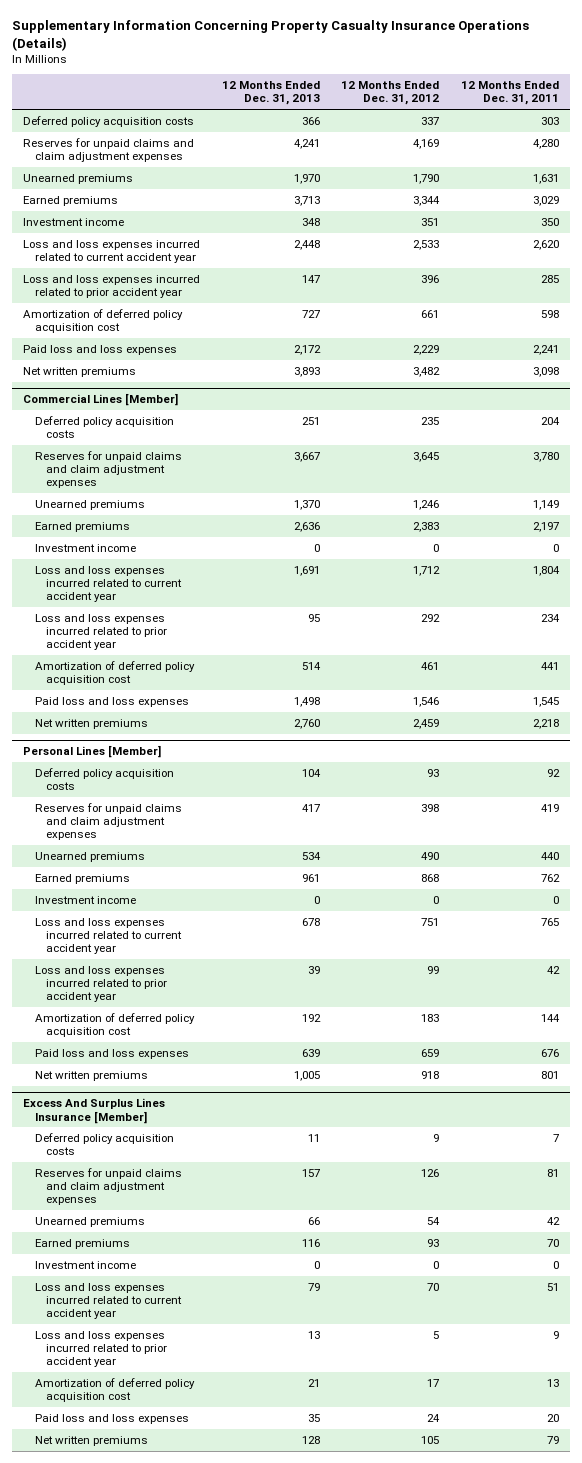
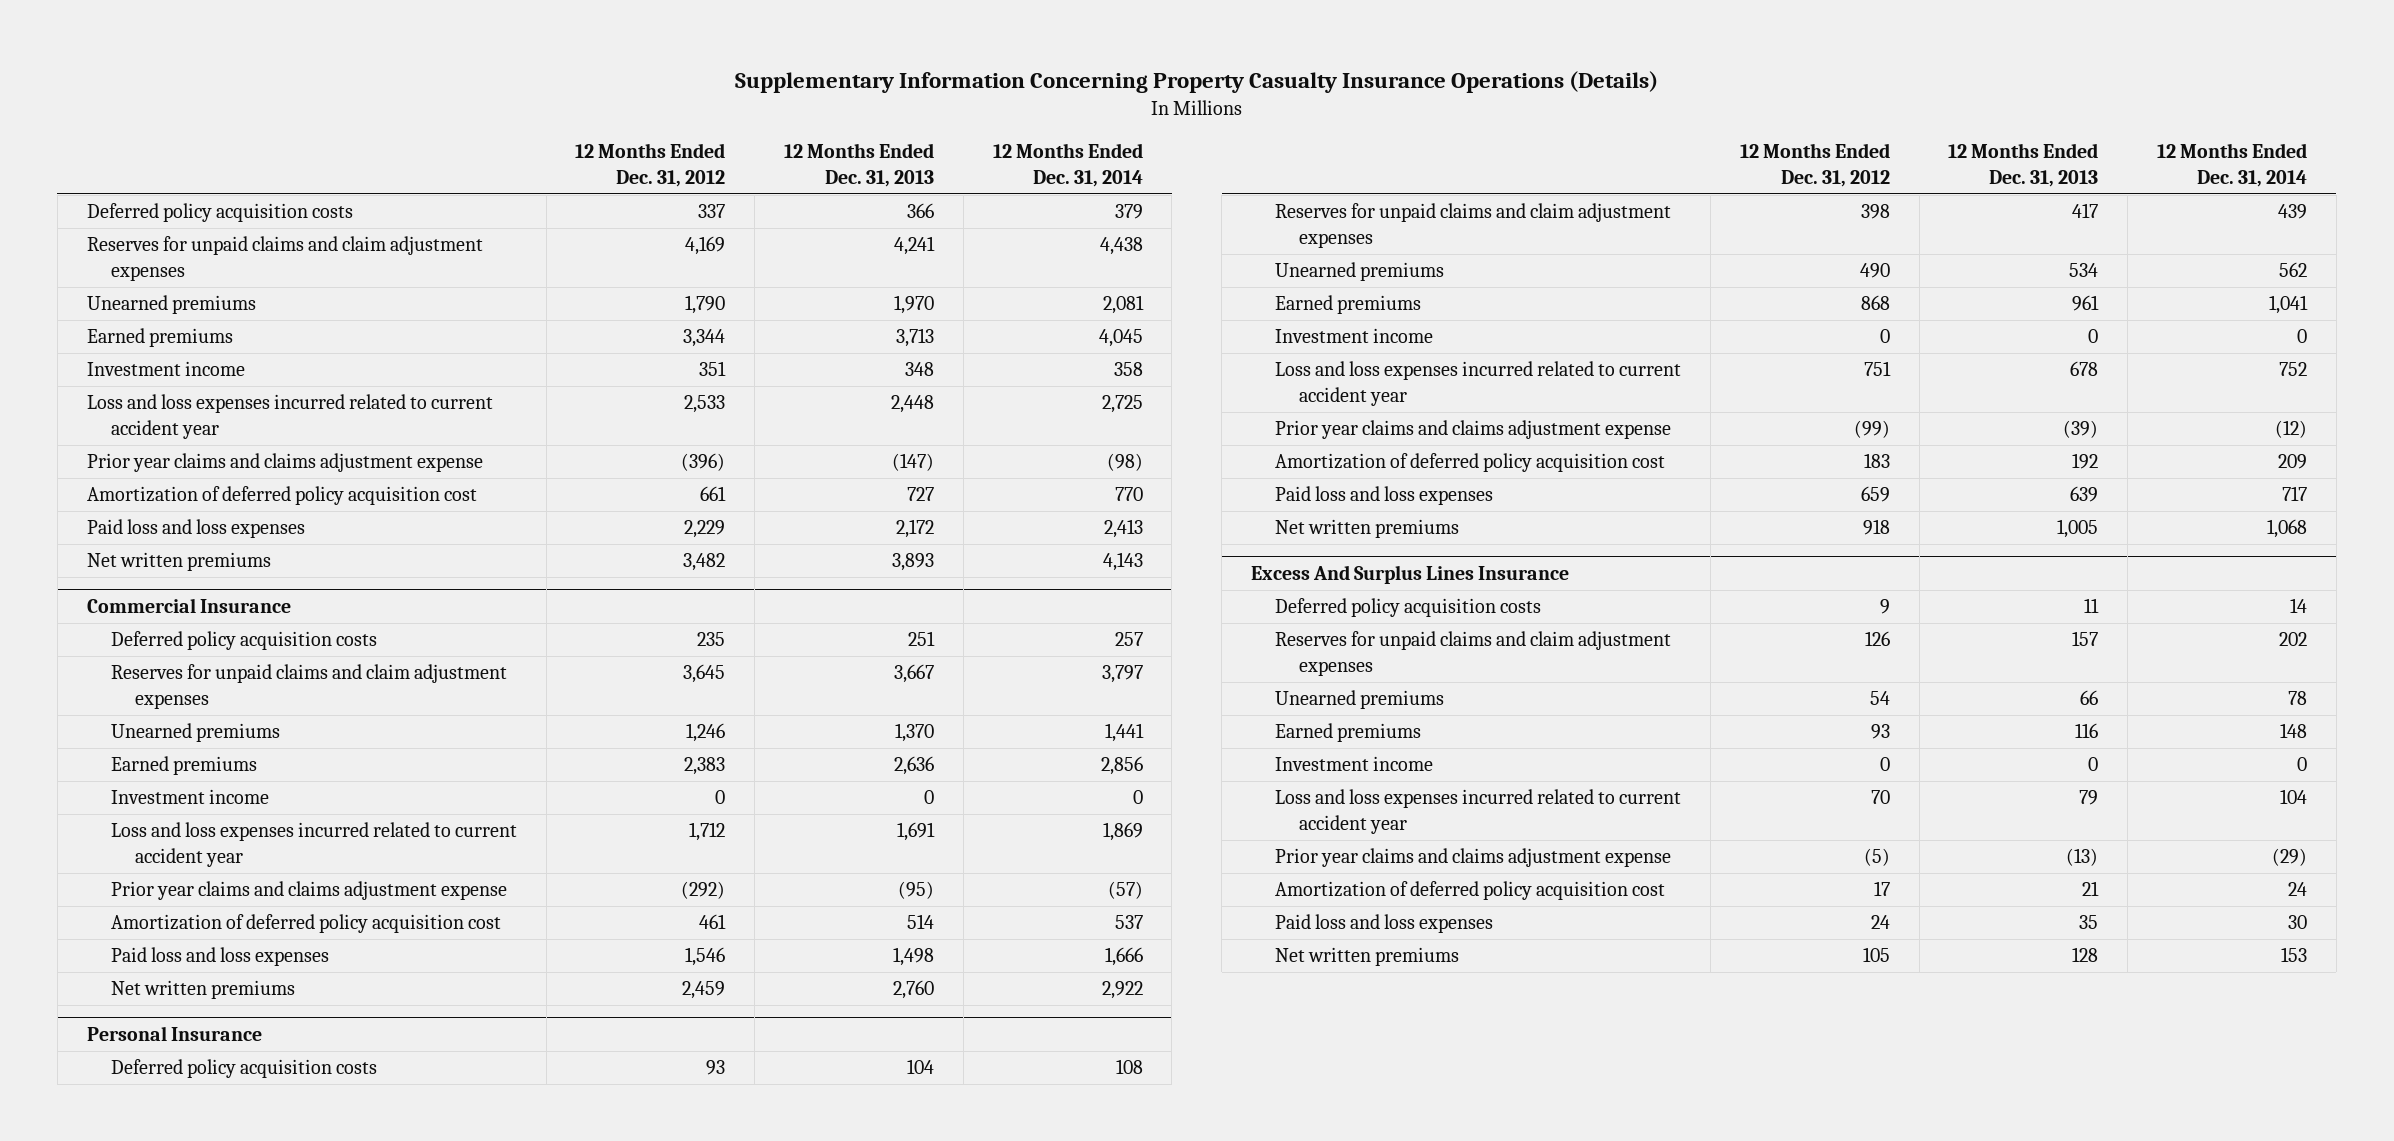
[460,81,559,106] 12 Months Ended Dec. 31, 2011 -> none
none -> [992,143,1143,187] 12 Months Ended Dec. 31, 2014
[23,274,201,299] Loss and loss expenses incurred related to prior accident year -> [86,453,483,473] Prior year claims and claims adjustment expense
[301,274,320,283] 147 -> [892,453,935,472] (147)
[421,274,440,283] 396 -> [681,453,726,472] (396)
[23,393,179,407] Commercial Lines [Member] -> none
none -> [86,598,291,614] Commercial Insurance
[34,613,167,651] Loss and loss expenses incurred related to prior accident year -> [110,881,507,901] Prior year claims and claims adjustment expense
[307,613,320,622] 95 -> [898,881,935,900] (95)
[421,613,441,622] 292 -> [681,881,726,900] (292)
[23,745,162,759] Personal Lines [Member] -> none
none -> [86,1026,262,1042] Personal Insurance
[34,965,167,1003] Loss and loss expenses incurred related to prior accident year -> [1275,420,1672,440] Prior year claims and claims adjustment expense
[307,965,320,974] 39 -> [2063,420,2099,439] (39)
[427,965,440,974] 99 -> [1853,420,1890,439] (99)
[23,1098,166,1124] Excess And Surplus Lines Insurance [Member] -> [1250,565,1569,585] Excess And Surplus Lines Insurance
[34,1330,167,1368] Loss and loss expenses incurred related to prior accident year -> [1275,848,1672,868] Prior year claims and claims adjustment expense
[307,1330,320,1339] 13 -> [2066,848,2099,867] (13)
[433,1330,440,1339] 5 -> [1863,848,1890,867] (5)

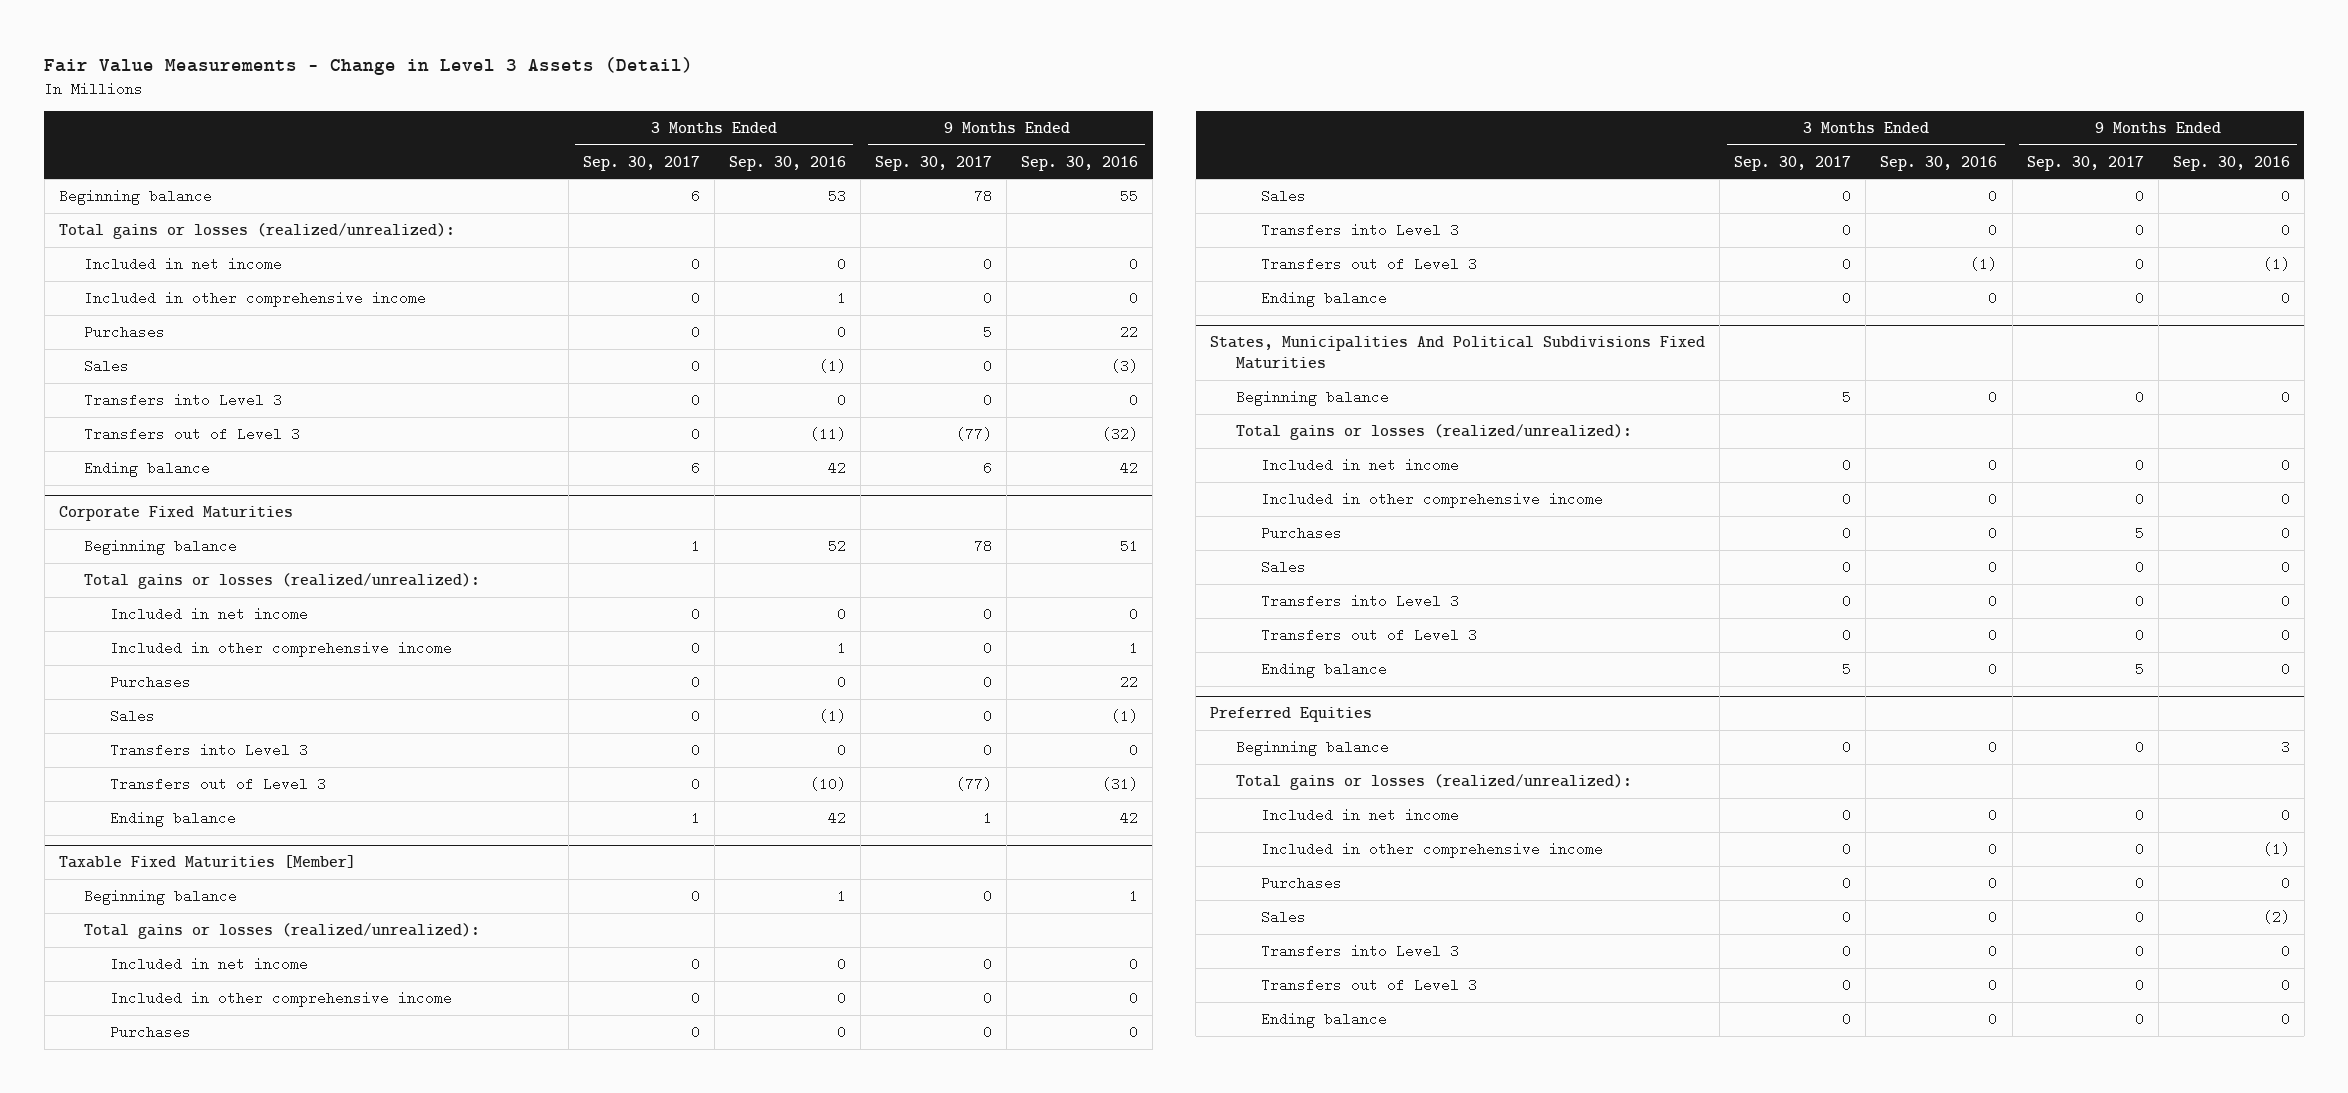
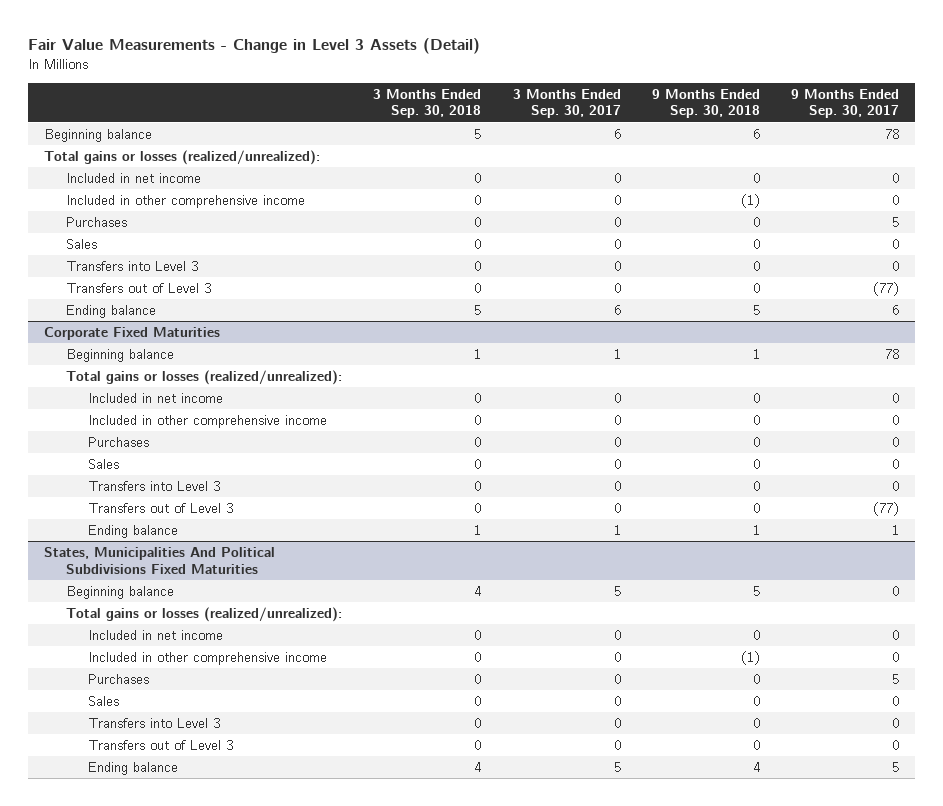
[728,155,846,171] Sep. 30, 2016 -> none
[1021,155,1139,171] Sep. 30, 2016 -> none
none -> [373,88,482,119] 3 Months Ended Sep. 30, 2018
none -> [651,88,760,119] 9 Months Ended Sep. 30, 2018
[58,855,356,869] Taxable Fixed Maturities [Member] -> none
[84,889,238,906] Beginning balance -> none
[84,923,481,940] Total gains or losses (realized/unrealized): -> none
[109,957,308,972] Included in net income -> none
[109,991,452,1008] Included in other comprehensive income -> none
[109,1025,191,1040] Purchases -> none
[1261,189,1307,204] Sales -> none
[1261,223,1460,238] Transfers into Level 3 -> none
[1261,257,1478,272] Transfers out of Level 3 -> none
[1261,291,1388,308] Ending balance -> none
[1210,707,1373,723] Preferred Equities -> none
[1235,740,1389,757] Beginning balance -> none
[1235,774,1632,791] Total gains or losses (realized/unrealized): -> none
[1261,808,1460,823] Included in net income -> none
[1261,842,1604,859] Included in other comprehensive income -> none
[1261,876,1343,891] Purchases -> none
[1261,910,1307,925] Sales -> none
[1261,944,1460,959] Transfers into Level 3 -> none
[1261,978,1478,993] Transfers out of Level 3 -> none
[1261,1012,1388,1029] Ending balance -> none

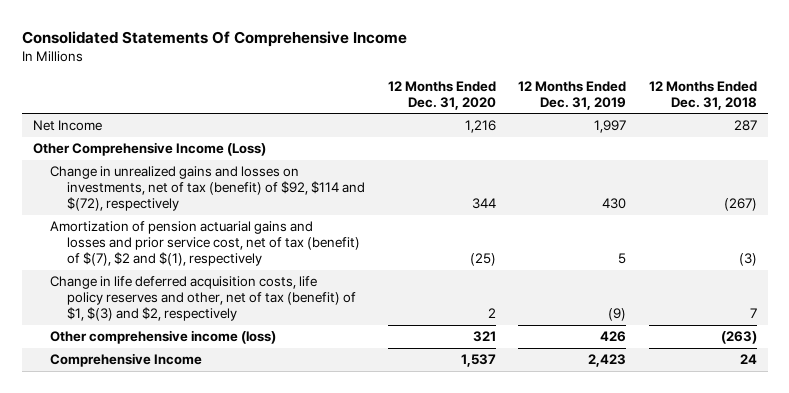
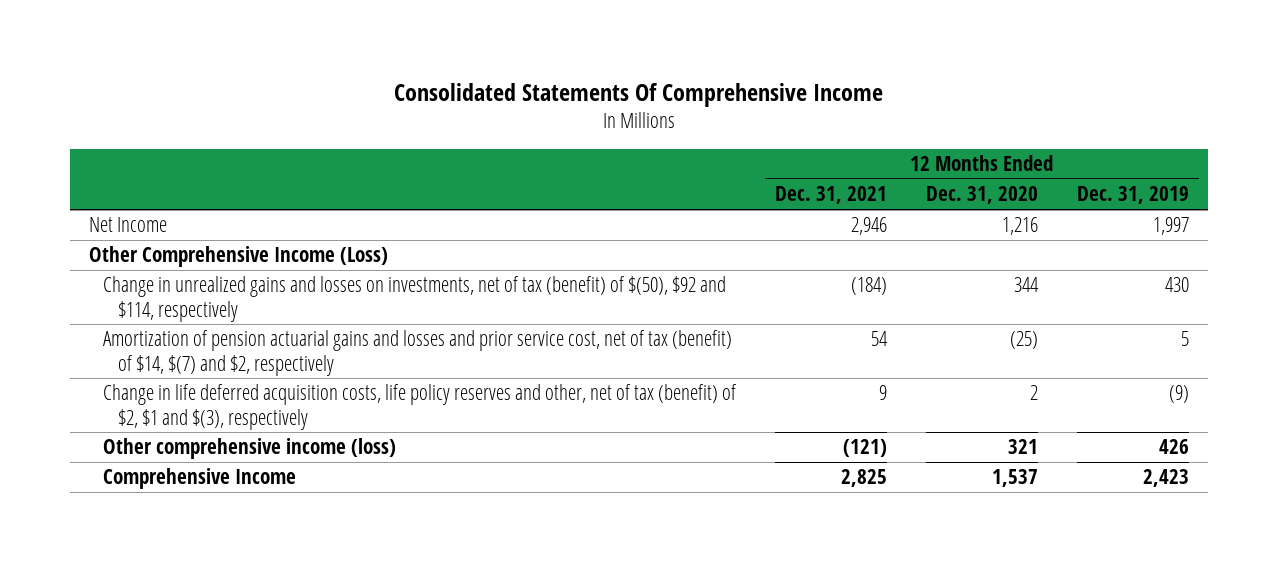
[648,80,757,110] 12 Months Ended Dec. 31, 2018 -> none
none -> [775,186,888,205] Dec. 31, 2021
[50,166,366,212] Change in unrealized gains and losses on investments, net of tax (benefit) of $92, $114 and $(72), respectively -> [103,276,727,322] Change in unrealized gains and losses on investments, net of tax (benefit) of $(50), $92 and $114, respectively
[50,221,361,267] Amortization of pension actuarial gains and losses and prior service cost, net of tax (benefit) of $(7), $2 and $(1), respectively -> [103,330,733,376] Amortization of pension actuarial gains and losses and prior service cost, net of tax (benefit) of $14, $(7) and $2, respectively
[50,276,357,322] Change in life deferred acquisition costs, life policy reserves and other, net of tax (benefit) of $1, $(3) and $2, respectively -> [103,384,738,430] Change in life deferred acquisition costs, life policy reserves and other, net of tax (benefit) of $2, $1 and $(3), respectively

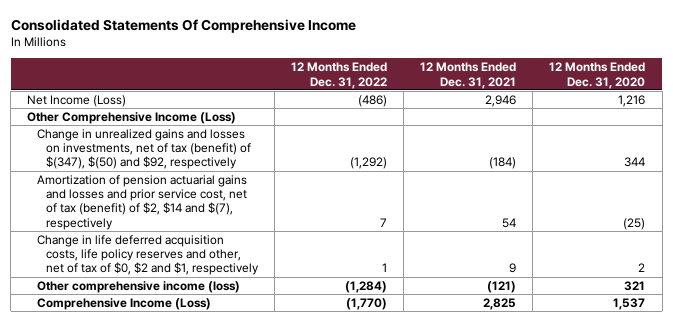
[1076,186,1189,205] Dec. 31, 2019 -> none
none -> [291,62,388,89] 12 Months Ended Dec. 31, 2022
[88,217,167,233] Net Income -> [27,94,127,107] Net Income (Loss)
[103,276,727,322] Change in unrealized gains and losses on investments, net of tax (benefit) of $(50), $92 and $114, respectively -> [36,128,252,170] Change in unrealized gains and losses on investments, net of tax (benefit) of $(347), $(50) and $92, respectively
[103,330,733,376] Amortization of pension actuarial gains and losses and prior service cost, net of tax (benefit) of $14, $(7) and $2, respectively -> [36,174,248,230] Amortization of pension actuarial gains and losses and prior service cost, net of tax (benefit) of $2, $14 and $(7), respectively
[103,384,738,430] Change in life deferred acquisition costs, life policy reserves and other, net of tax (benefit) of $2, $1 and $(3), respectively -> [36,234,260,276] Change in life deferred acquisition costs, life policy reserves and other, net of tax of $0, $2 and $1, respectively
[103,468,297,490] Comprehensive Income -> [36,297,211,310] Comprehensive Income (Loss)

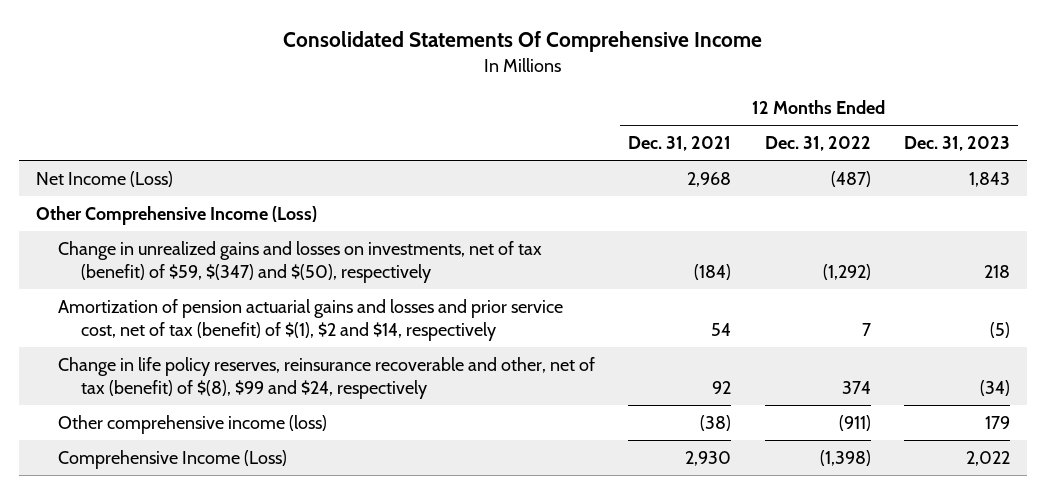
[549,62,646,89] 12 Months Ended Dec. 31, 2020 -> none
none -> [904,136,1011,152] Dec. 31, 2023
[358,94,388,107] (486) -> [830,170,871,187] (487)
[485,94,517,107] 2,946 -> [687,171,732,187] 2,968
[36,234,260,276] Change in life deferred acquisition costs, life policy reserves and other, net of tax of $0, $2 and $1, respectively -> none
[36,128,252,170] Change in unrealized gains and losses on investments, net of tax (benefit) of $(347), $(50) and $92, respectively -> [58,240,543,283] Change in unrealized gains and losses on investments, net of tax (benefit) of $59, $(347) and $(50), respectively
[36,174,248,230] Amortization of pension actuarial gains and losses and prior service cost, net of tax (benefit) of $2, $14 and $(7), respectively -> [58,298,564,341] Amortization of pension actuarial gains and losses and prior service cost, net of tax (benefit) of $(1), $2 and $14, respectively
none -> [58,356,596,399] Change in life policy reserves, reinsurance recoverable and other, net of tax (benefit) of $(8), $99 and $24, respectively
[345,280,388,293] (1,284) -> [838,414,871,431] (911)
[487,280,517,293] (121) -> [700,414,732,431] (38)
[346,297,388,310] (1,770) -> [819,449,871,466] (1,398)
[483,297,517,310] 2,825 -> [685,450,732,466] 2,930

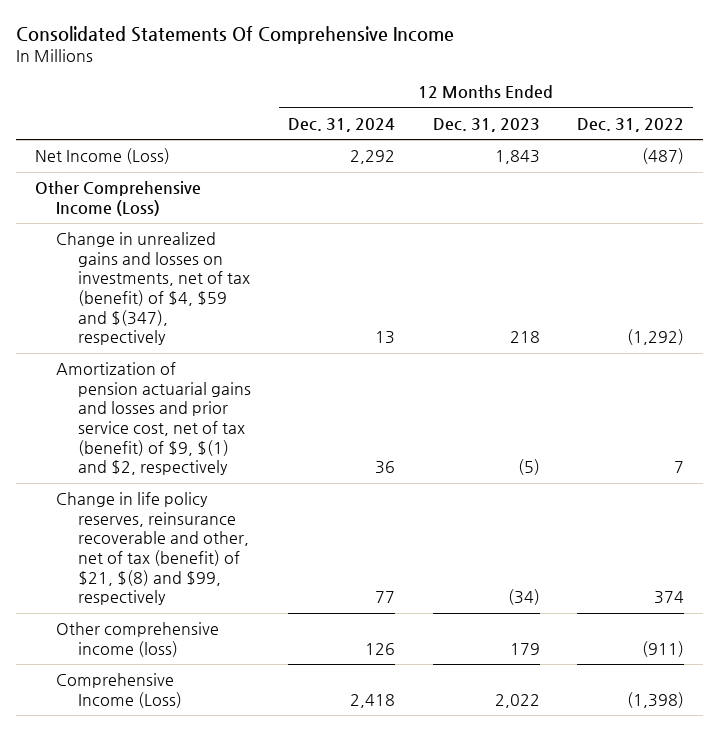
[628,136,732,152] Dec. 31, 2021 -> none
none -> [288,117,396,132] Dec. 31, 2024
[58,240,543,283] Change in unrealized gains and losses on investments, net of tax (benefit) of $59, $(347) and $(50), respectively -> [56,232,250,346] Change in unrealized gains and losses on investments, net of tax (benefit) of $4, $59 and $(347), respectively
[58,298,564,341] Amortization of pension actuarial gains and losses and prior service cost, net of tax (benefit) of $(1), $2 and $14, respectively -> [56,362,251,476] Amortization of pension actuarial gains and losses and prior service cost, net of tax (benefit) of $9, $(1) and $2, respectively
[58,356,596,399] Change in life policy reserves, reinsurance recoverable and other, net of tax (benefit) of $(8), $99 and $24, respectively -> [56,492,249,606] Change in life policy reserves, reinsurance recoverable and other, net of tax (benefit) of $21, $(8) and $99, respectively

